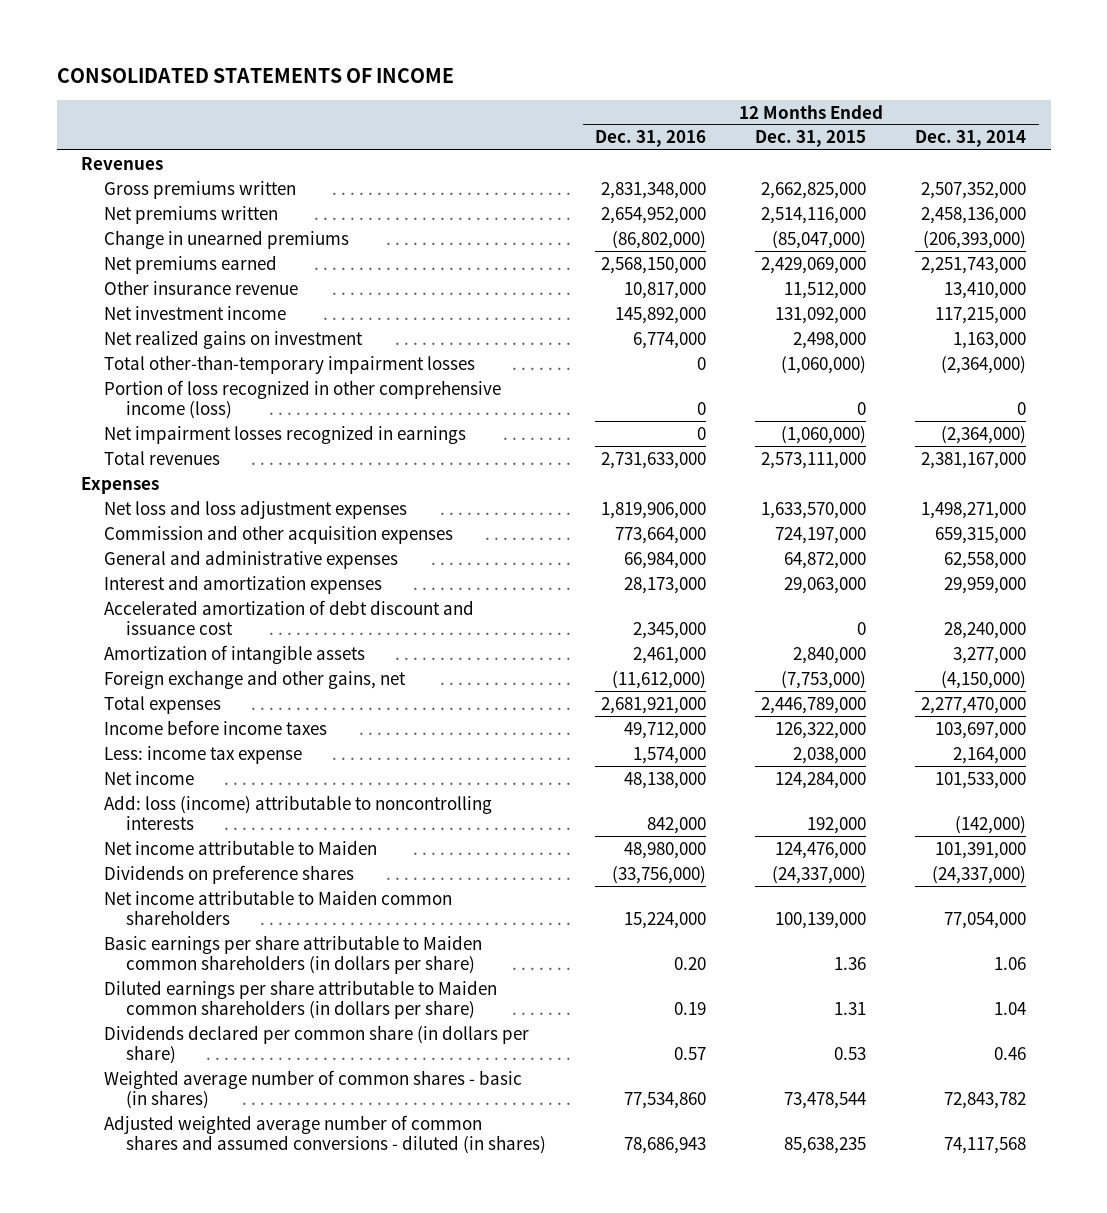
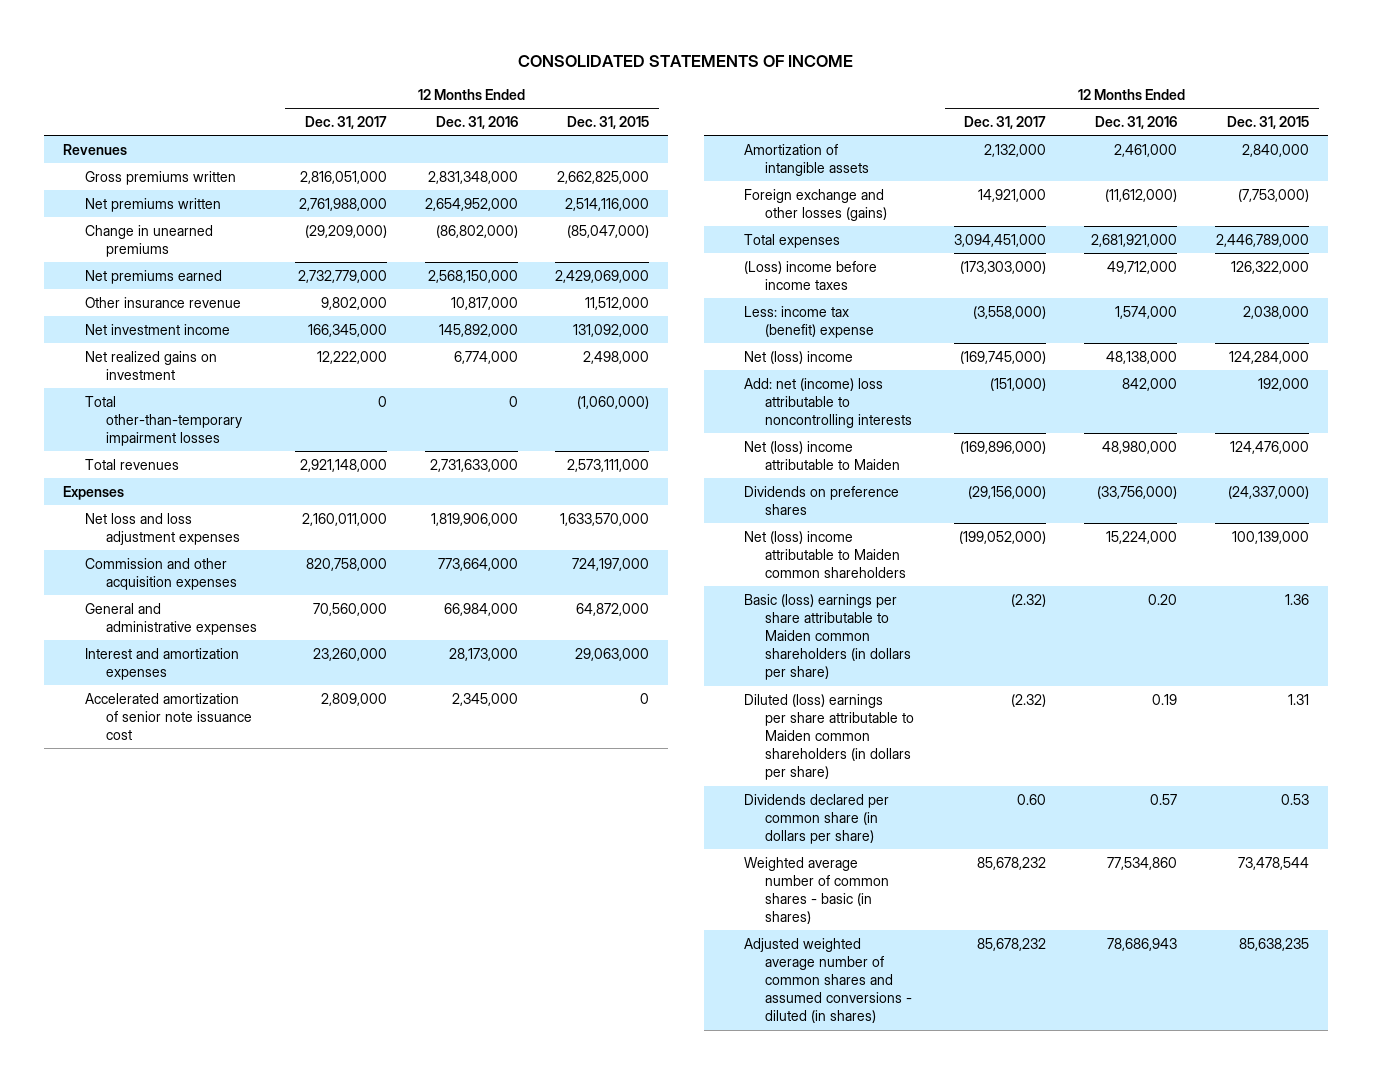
[915,130,1027,148] Dec. 31, 2014 -> none
none -> [304,115,387,129] Dec. 31, 2017
[103,379,501,419] Portion of loss recognized in other comprehensive income (loss) -> none
[103,424,466,444] Net impairment losses recognized in earnings -> none
[103,599,474,635] Accelerated amortization of debt discount and issuance cost -> [84,692,252,740] Accelerated amortization of senior note issuance cost
[103,669,406,689] Foreign exchange and other gains, net -> [744,188,888,221] Foreign exchange and other losses (gains)
[103,719,327,735] Income before income taxes -> [744,260,878,290] (Loss) income before income taxes
[103,745,302,764] Less: income tax expense -> [744,305,875,338] Less: income tax (benefit) expense
[103,770,194,785] Net income -> [744,350,854,364] Net (loss) income
[103,794,492,830] Add: loss (income) attributable to noncontrolling interests -> [744,377,913,428] Add: net (income) loss attributable to noncontrolling interests
[103,839,377,855] Net income attributable to Maiden -> [744,440,901,470] Net (loss) income attributable to Maiden
[103,889,452,925] Net income attributable to Maiden common shareholders -> [744,530,907,578] Net (loss) income attributable to Maiden common shareholders
[103,934,482,974] Basic earnings per share attributable to Maiden common shareholders (in dollars per share) -> [744,593,912,681] Basic (loss) earnings per share attributable to Maiden common shareholders (in dollars per share)
[103,979,497,1019] Diluted earnings per share attributable to Maiden common shareholders (in dollars per share) -> [744,693,915,781] Diluted (loss) earnings per share attributable to Maiden common shareholders (in dollars per share)

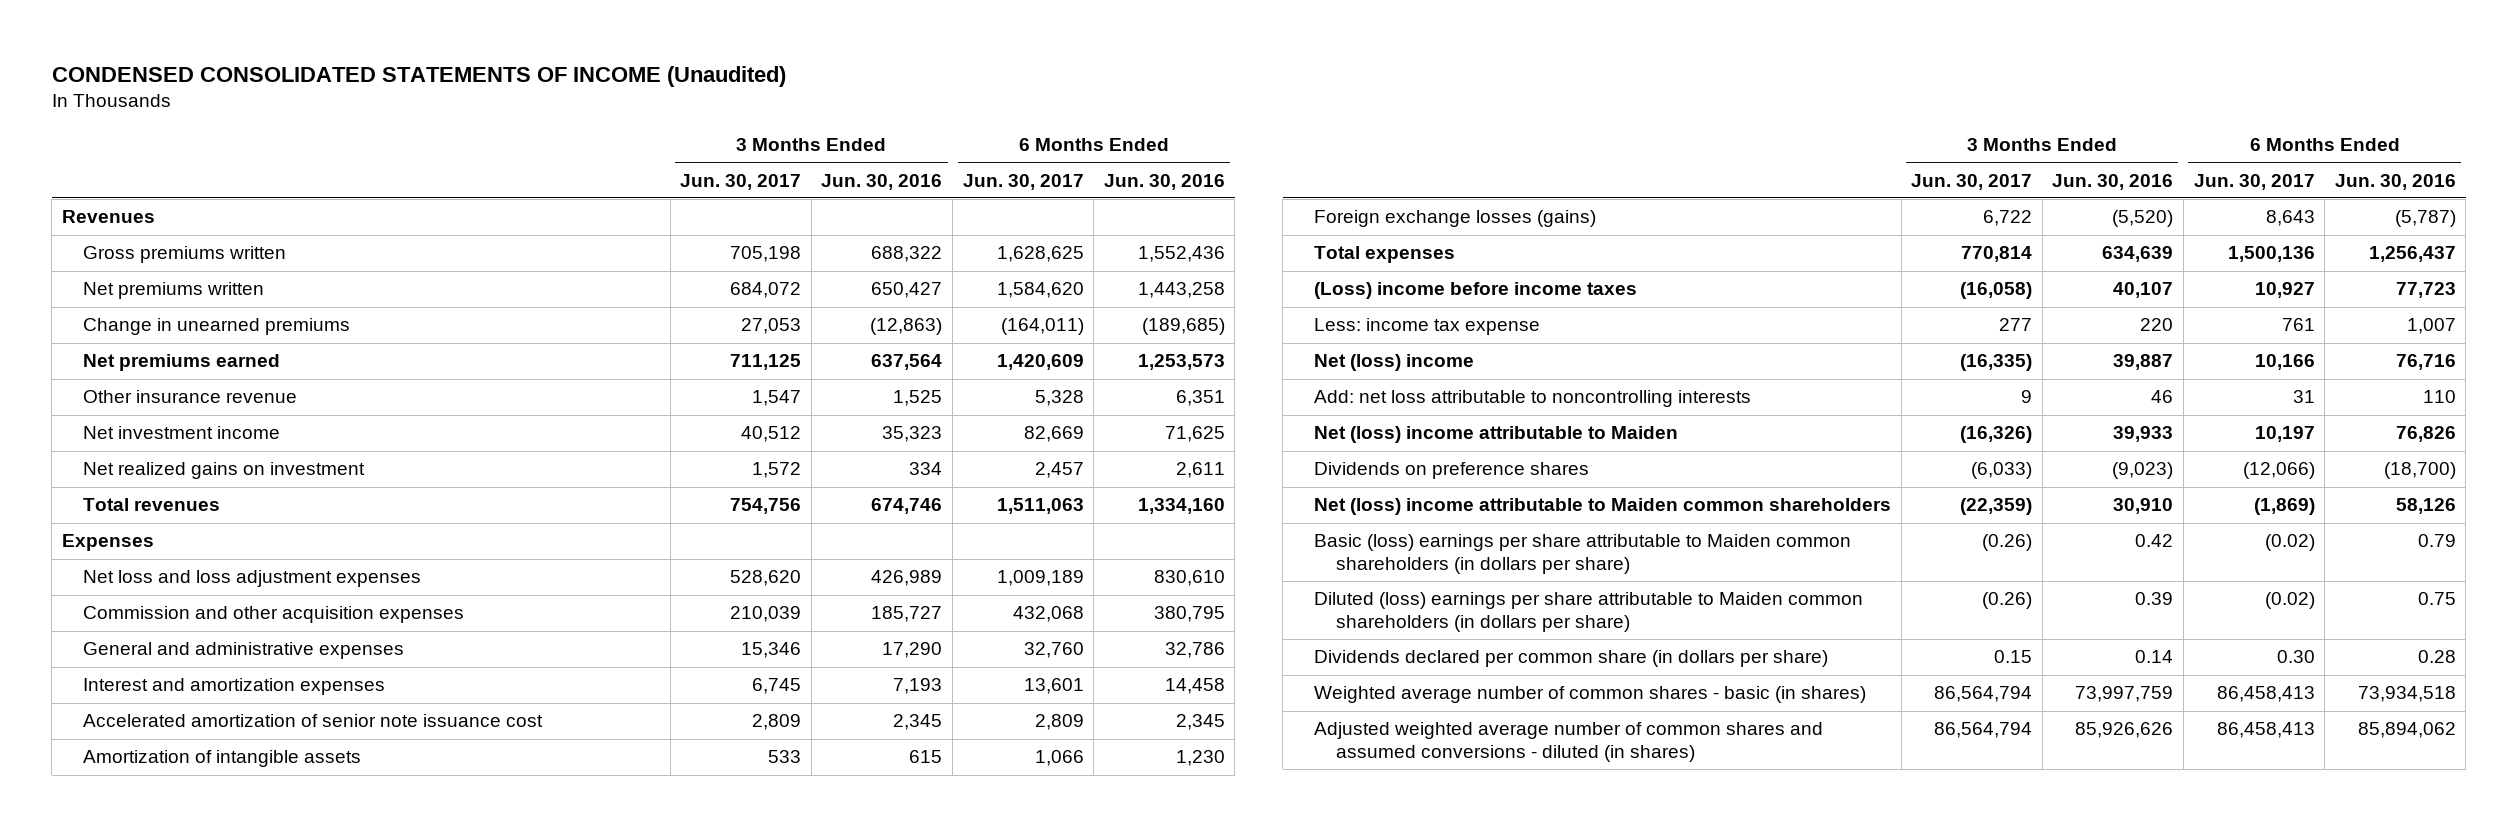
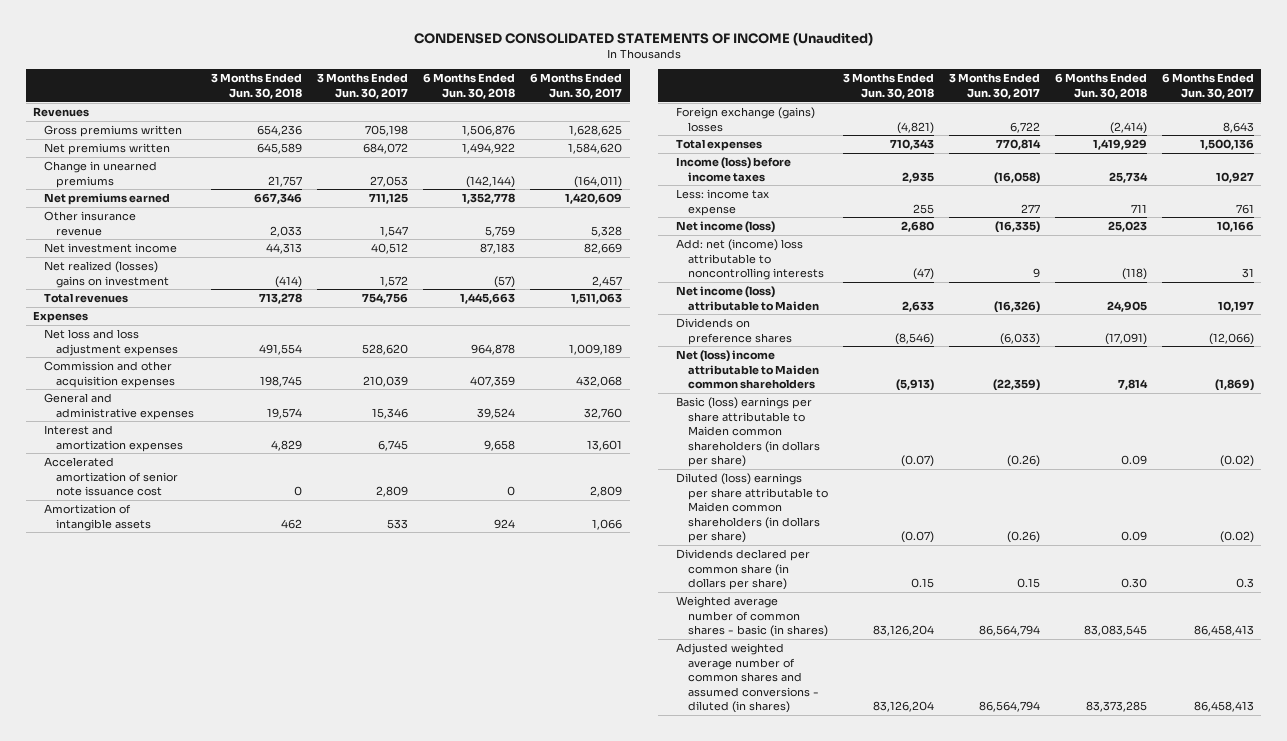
[821,173,943,190] Jun. 30, 2016 -> none
[1103,173,1225,190] Jun. 30, 2016 -> none
none -> [210,73,302,99] 3 Months Ended Jun. 30, 2018
none -> [422,73,515,99] 6 Months Ended Jun. 30, 2018
[83,462,366,480] Net realized gains on investment -> [44,260,169,288] Net realized (losses) gains on investment
[1314,210,1597,228] Foreign exchange losses (gains) -> [676,106,816,132] Foreign exchange (gains) losses
[1314,282,1638,300] (Loss) income before income taxes -> [676,156,792,182] Income (loss) before income taxes
[1314,354,1475,372] Net (loss) income -> [676,220,776,233] Net income (loss)
[1314,390,1752,408] Add: net loss attributable to noncontrolling interests -> [676,238,824,281] Add: net (income) loss attributable to noncontrolling interests
[1314,426,1679,444] Net (loss) income attributable to Maiden -> [676,285,819,311] Net income (loss) attributable to Maiden
[2276,650,2315,664] 0.30 -> [1235,578,1254,589] 0.3

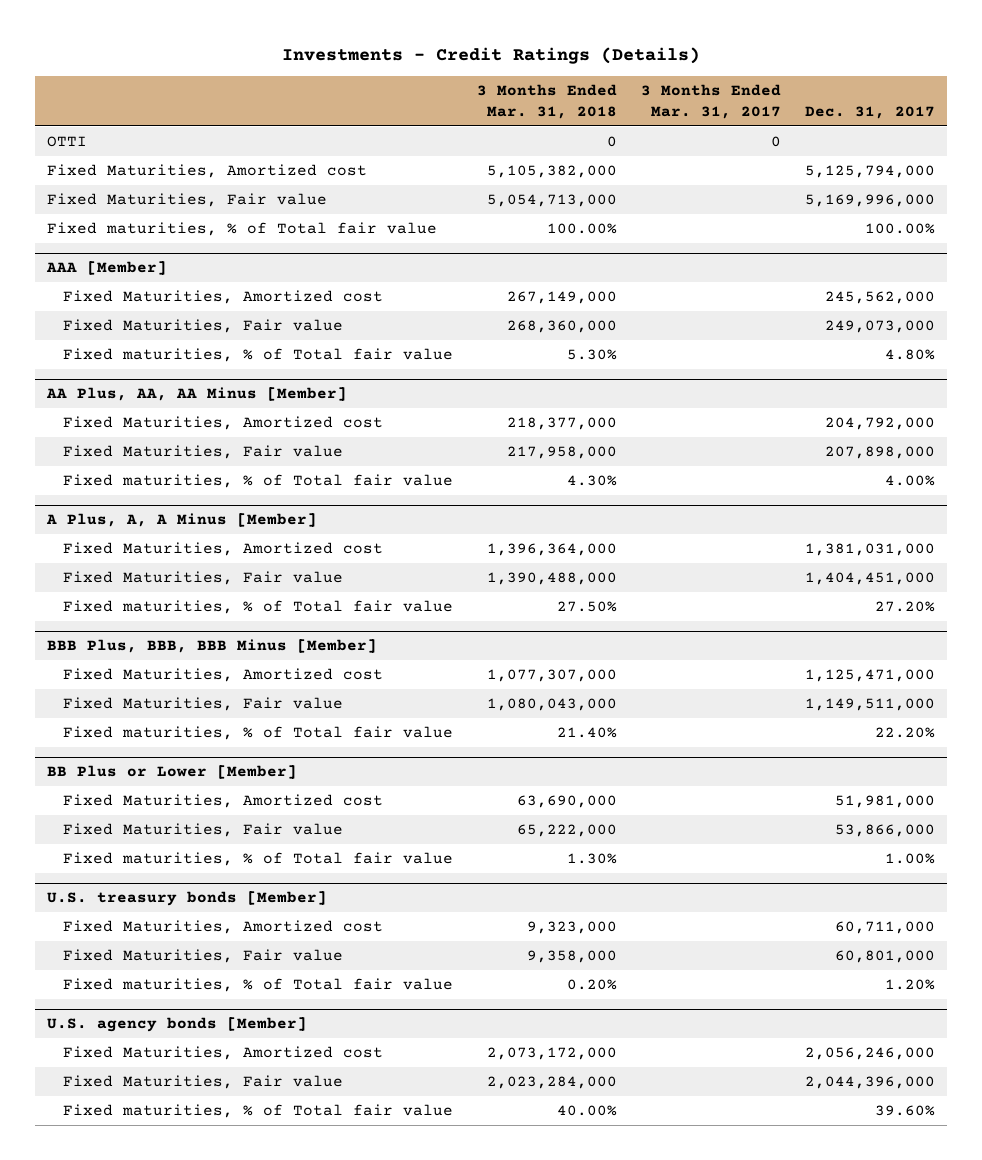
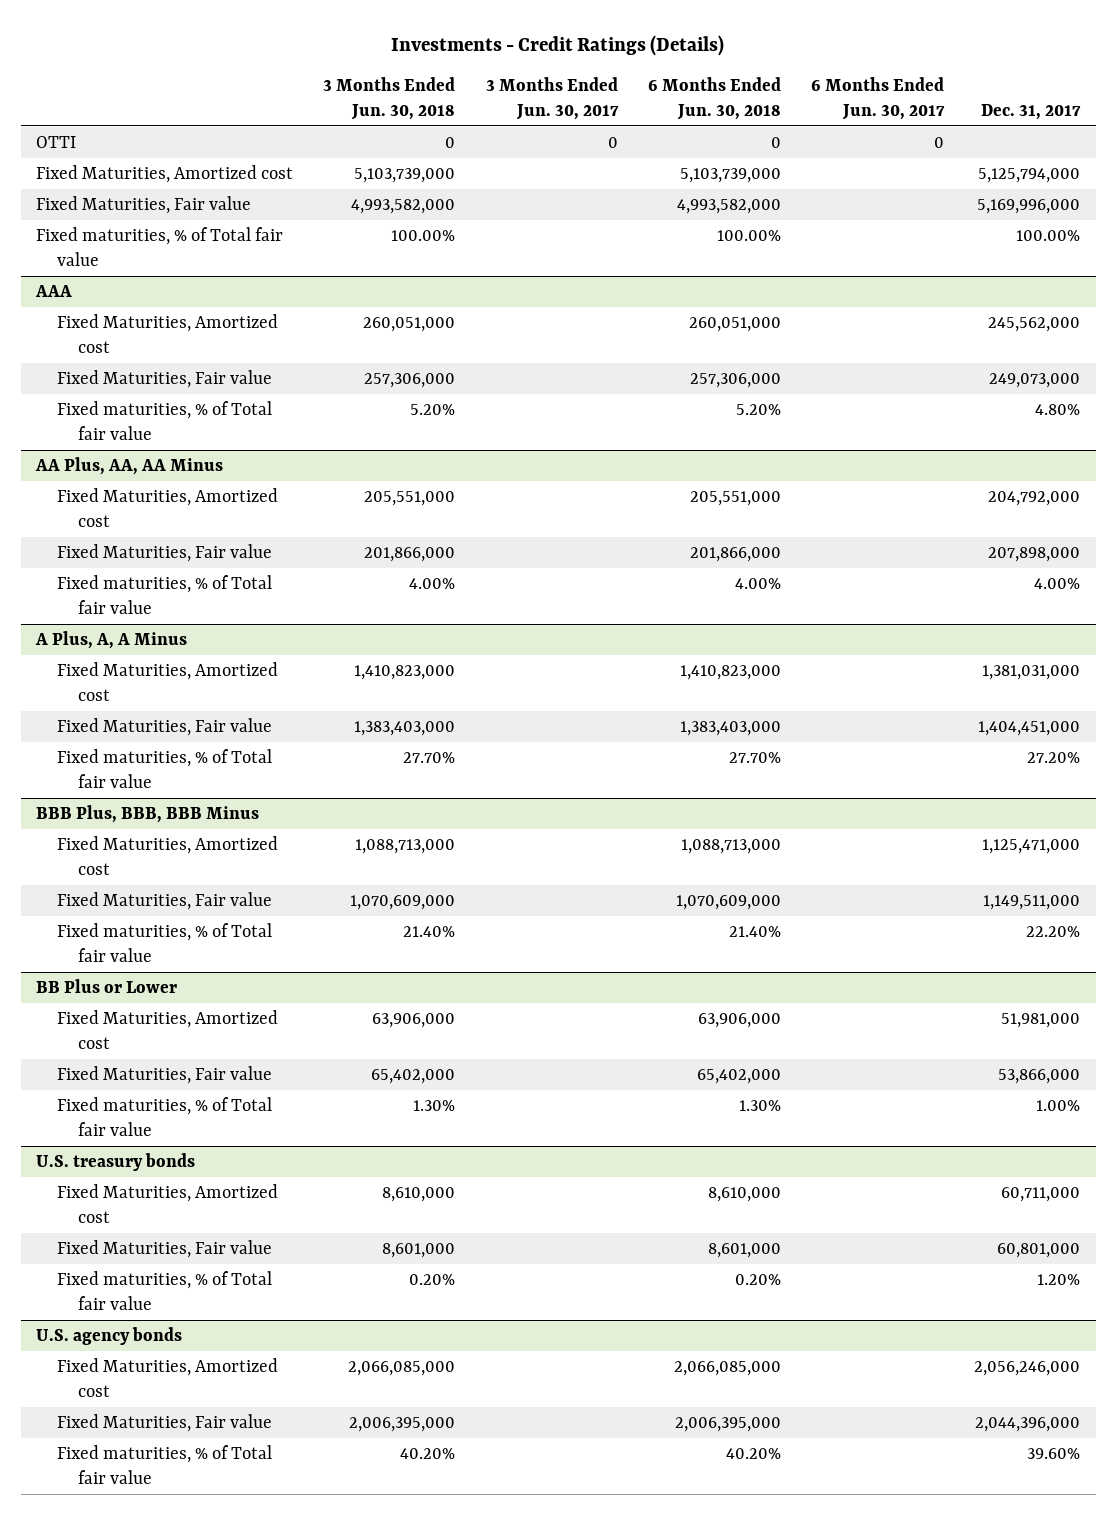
[476,84,617,120] 3 Months Ended Mar. 31, 2018 -> none
[640,84,781,120] 3 Months Ended Mar. 31, 2017 -> none
none -> [323,77,456,120] 3 Months Ended Jun. 30, 2018
none -> [485,77,619,120] 3 Months Ended Jun. 30, 2017
none -> [647,77,781,120] 6 Months Ended Jun. 30, 2018
none -> [811,77,946,120] 6 Months Ended Jun. 30, 2017
[46,261,168,276] AAA [Member] -> [34,285,72,298] AAA
[46,387,348,402] AA Plus, AA, AA Minus [Member] -> [34,457,223,476] AA Plus, AA, AA Minus
[46,513,318,528] A Plus, A, A Minus [Member] -> [34,631,187,650] A Plus, A, A Minus
[47,639,378,654] BBB Plus, BBB, BBB Minus [Member] -> [35,805,259,824] BBB Plus, BBB, BBB Minus
[47,765,298,780] BB Plus or Lower [Member] -> [35,979,177,994] BB Plus or Lower
[47,891,328,907] U.S. treasury bonds [Member] -> [35,1153,195,1172] U.S. treasury bonds
[47,1017,308,1033] U.S. agency bonds [Member] -> [35,1327,182,1346] U.S. agency bonds

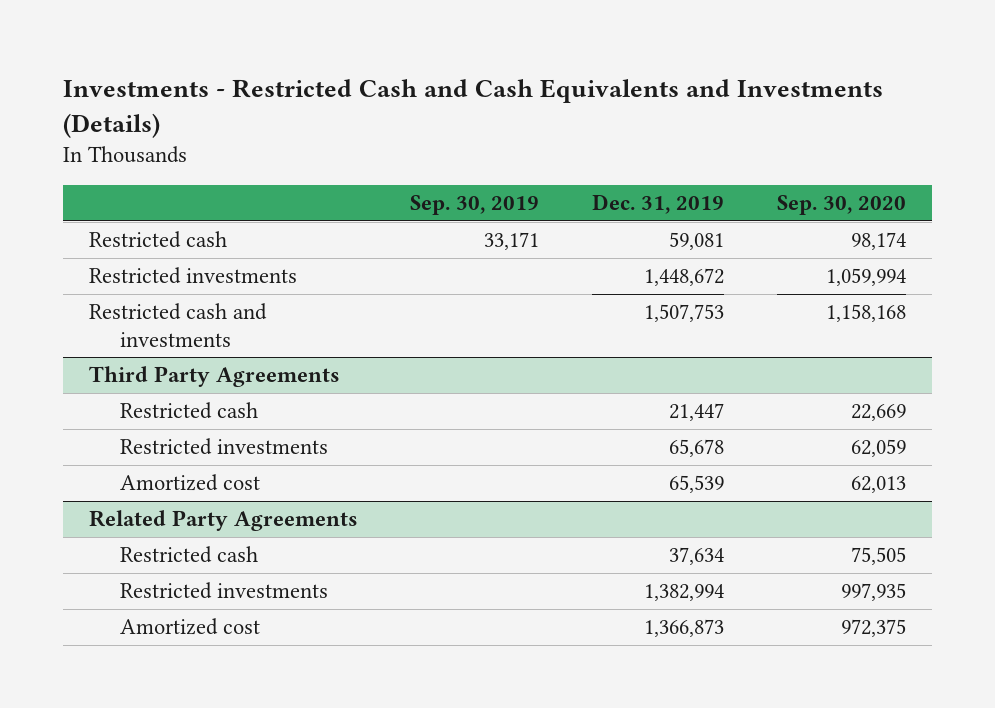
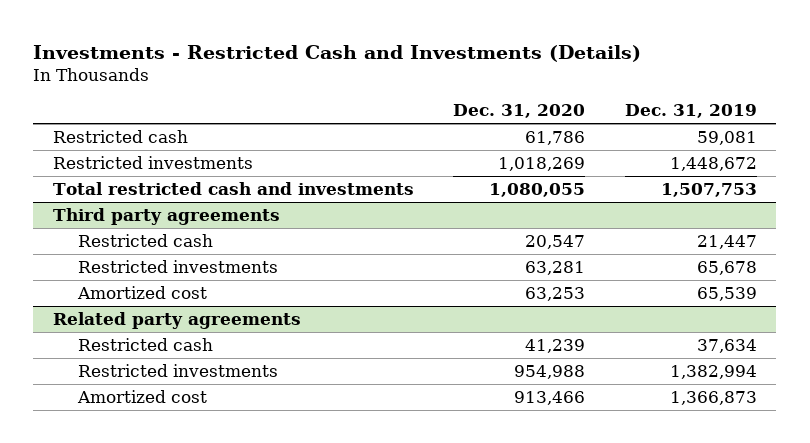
[62,79,883,139] Investments - Restricted Cash and Cash Equivalents and Investments (Details) -> [33,44,642,62] Investments - Restricted Cash and Investments (Details)
[410,195,540,216] Sep. 30, 2019 -> none
[776,195,906,216] Sep. 30, 2020 -> none
none -> [453,104,586,119] Dec. 31, 2020
[88,303,267,347] Restricted cash and investments -> [53,181,415,195] Total restricted cash and investments
[88,366,340,388] Third Party Agreements -> [53,207,281,225] Third party agreements
[88,510,358,532] Related Party Agreements -> [53,311,302,329] Related party agreements

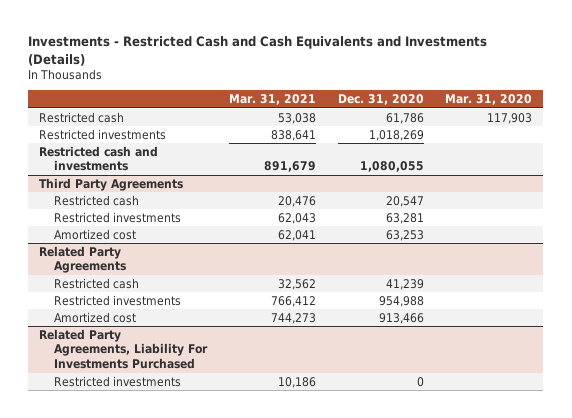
[33,44,642,62] Investments - Restricted Cash and Investments (Details) -> [28,35,488,66] Investments - Restricted Cash and Cash Equivalents and Investments (Details)
[624,104,757,119] Dec. 31, 2019 -> none
none -> [228,94,316,106] Mar. 31, 2021
none -> [445,94,533,106] Mar. 31, 2020
[53,181,415,195] Total restricted cash and investments -> [39,145,159,172] Restricted cash and investments
[53,207,281,225] Third party agreements -> [39,177,184,191] Third Party Agreements
[53,311,302,329] Related party agreements -> [39,245,126,274] Related Party Agreements
none -> [39,328,208,370] Related Party Agreements, Liability For Investments Purchased
none -> [53,375,181,387] Restricted investments

